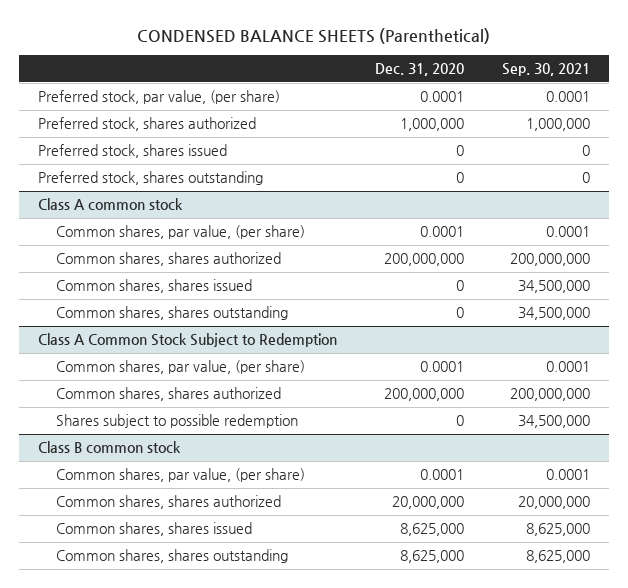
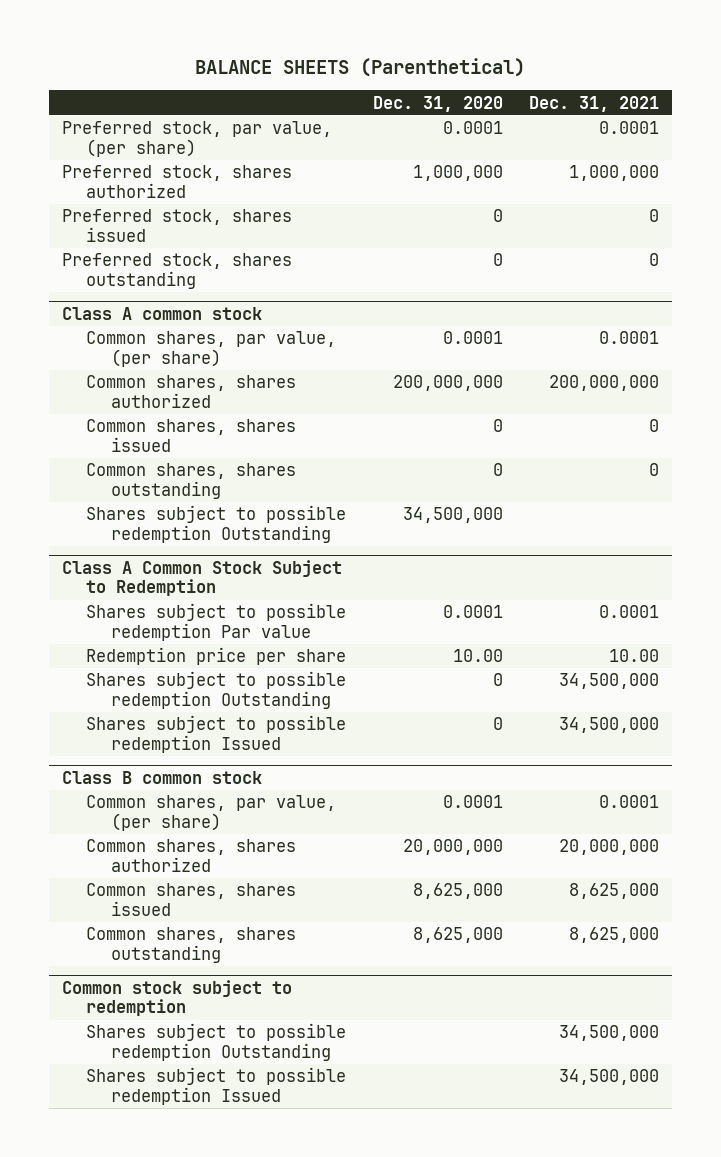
[137,27,491,44] CONDENSED BALANCE SHEETS (Parenthetical) -> [195,58,526,78] BALANCE SHEETS (Parenthetical)
[501,63,590,77] Sep. 30, 2021 -> none
none -> [529,95,660,112] Dec. 31, 2021
none -> [86,505,347,543] Shares subject to possible redemption Outstanding
[55,360,305,375] Common shares, par value, (per share) -> none
[55,387,281,402] Common shares, shares authorized -> none
none -> [86,603,347,641] Shares subject to possible redemption Par value
none -> [86,647,347,666] Redemption price per share
[55,414,298,429] Shares subject to possible redemption -> [86,671,347,709] Shares subject to possible redemption Outstanding
none -> [86,715,347,753] Shares subject to possible redemption Issued
none -> [61,979,292,1017] Common stock subject to redemption
none -> [86,1023,347,1061] Shares subject to possible redemption Outstanding
none -> [86,1067,347,1105] Shares subject to possible redemption Issued

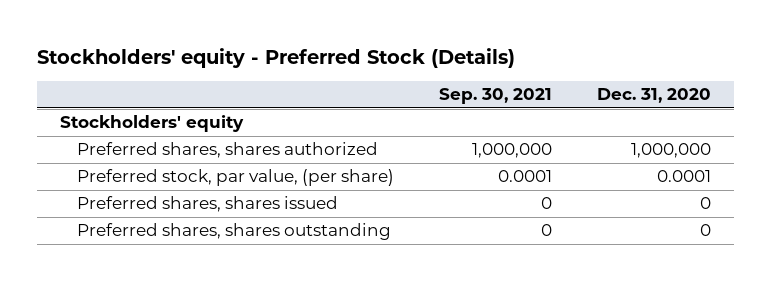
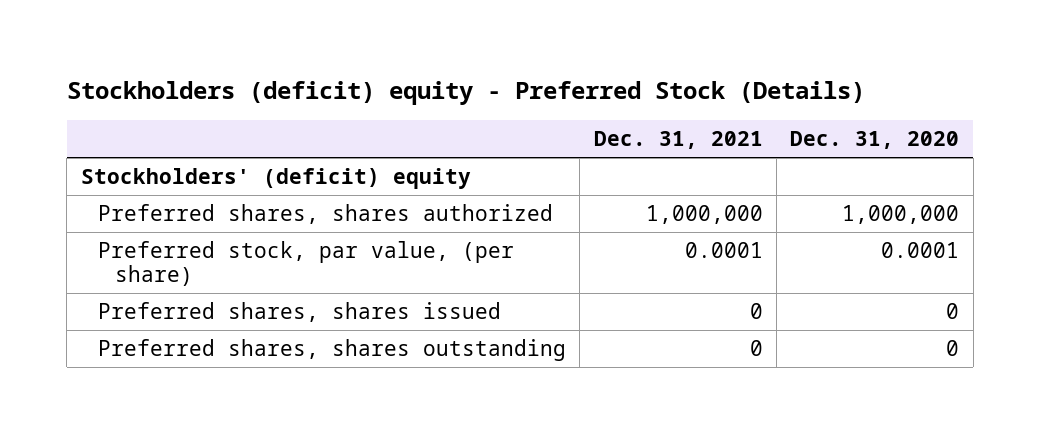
[37,47,516,68] Stockholders' equity - Preferred Stock (Details) -> [66,81,865,106] Stockholders (deficit) equity - Preferred Stock (Details)
[439,88,553,105] Sep. 30, 2021 -> none
none -> [593,131,763,150] Dec. 31, 2021
[59,115,244,133] Stockholders' equity -> [80,168,471,190] Stockholders' (deficit) equity

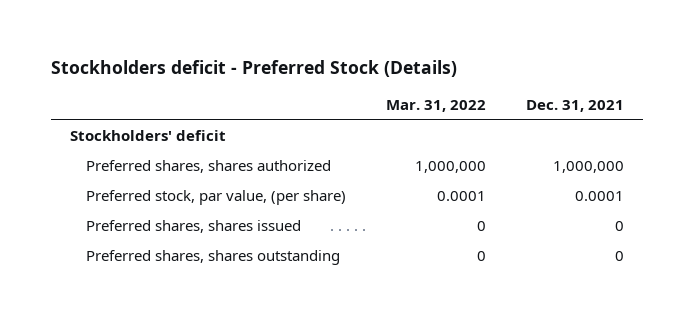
[66,81,865,106] Stockholders (deficit) equity - Preferred Stock (Details) -> [50,60,457,78] Stockholders deficit - Preferred Stock (Details)
[790,131,960,150] Dec. 31, 2020 -> none
none -> [385,100,486,113] Mar. 31, 2022
[80,168,471,190] Stockholders' (deficit) equity -> [70,130,227,142] Stockholders' deficit

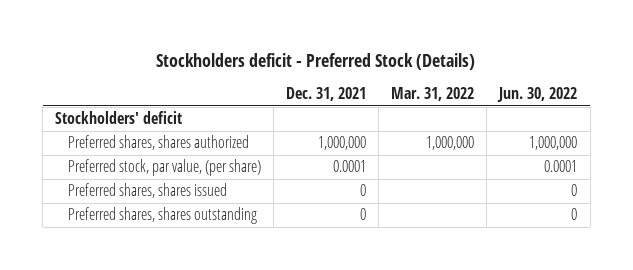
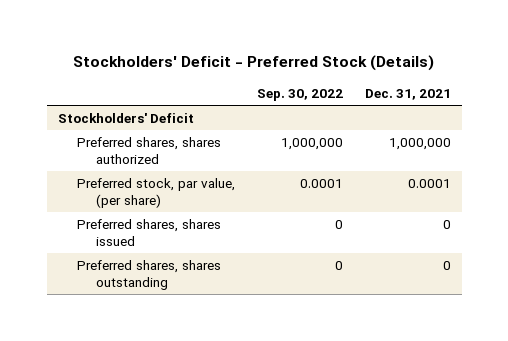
[156,52,476,70] Stockholders deficit - Preferred Stock (Details) -> [73,55,435,72] Stockholders' Deficit - Preferred Stock (Details)
[391,87,475,102] Mar. 31, 2022 -> none
[497,87,578,103] Jun. 30, 2022 -> none
none -> [256,88,343,101] Sep. 30, 2022
[55,111,183,125] Stockholders' deficit -> [57,112,194,123] Stockholders' Deficit

